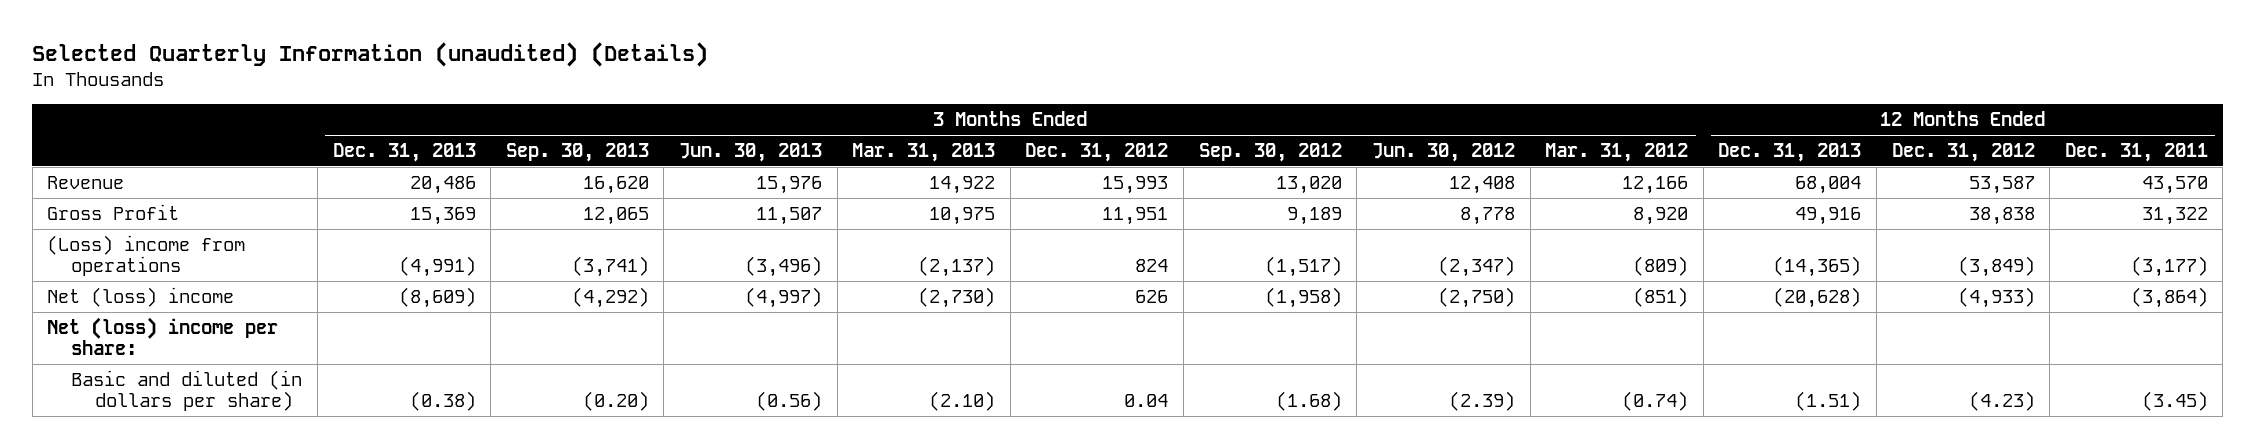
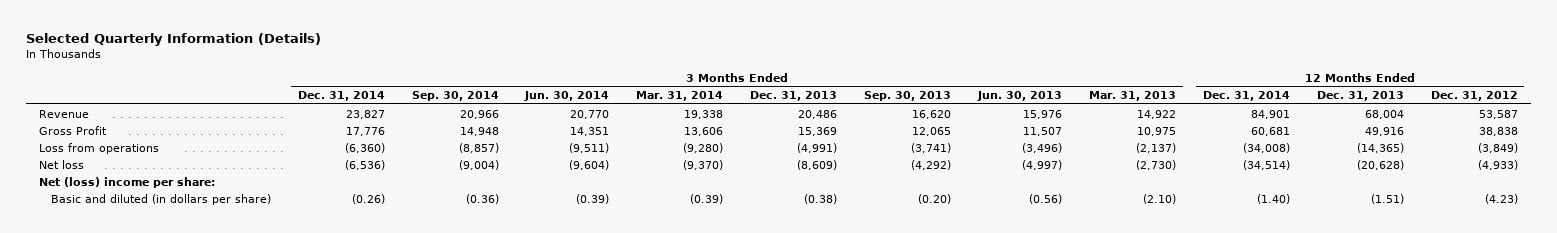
[32,41,709,67] Selected Quarterly Information (unaudited) (Details) -> [25,33,321,47] Selected Quarterly Information (Details)
[1025,142,1169,162] Dec. 31, 2012 -> none
[1198,142,1342,162] Sep. 30, 2012 -> none
[1371,142,1515,162] Jun. 30, 2012 -> none
[1545,142,1689,162] Mar. 31, 2012 -> none
[2064,142,2208,162] Dec. 31, 2011 -> none
none -> [297,91,385,102] Dec. 31, 2014
none -> [411,91,499,102] Sep. 30, 2014
none -> [524,91,610,102] Jun. 30, 2014
none -> [636,91,724,102] Mar. 31, 2014
none -> [1202,91,1290,102] Dec. 31, 2014
[47,234,246,277] (Loss) income from operations -> [39,142,160,154] Loss from operations
[47,286,235,307] Net (loss) income -> [39,159,85,169] Net loss

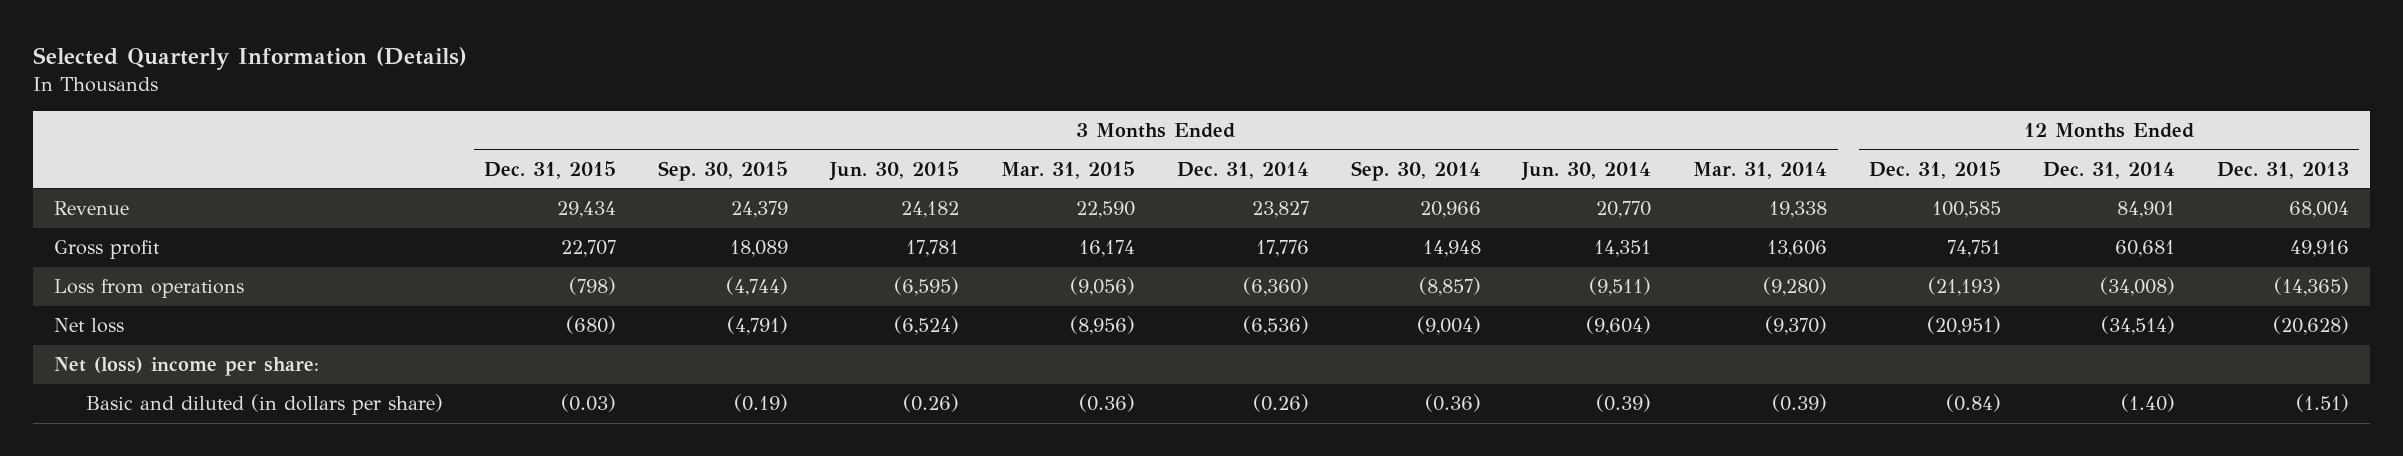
[750,91,838,102] Dec. 31, 2013 -> none
[864,91,952,102] Sep. 30, 2013 -> none
[976,91,1062,102] Jun. 30, 2013 -> none
[1088,91,1176,102] Mar. 31, 2013 -> none
[1430,91,1518,102] Dec. 31, 2012 -> none
none -> [484,160,617,179] Dec. 31, 2015
none -> [658,160,789,181] Sep. 30, 2015
none -> [829,160,960,181] Jun. 30, 2015
none -> [1000,160,1135,179] Mar. 31, 2015
none -> [1869,160,2002,179] Dec. 31, 2015
[39,125,108,135] Gross Profit -> [53,240,160,260] Gross profit

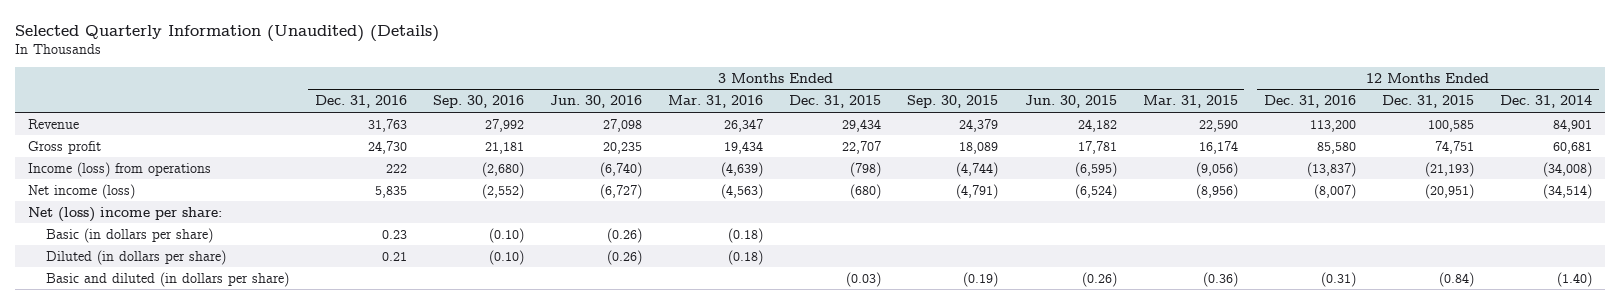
[32,46,467,70] Selected Quarterly Information (Details) -> [14,24,439,42] Selected Quarterly Information (Unaudited) (Details)
[1176,161,1309,179] Dec. 31, 2014 -> none
[1350,160,1481,181] Sep. 30, 2014 -> none
[1521,161,1652,181] Jun. 30, 2014 -> none
[1693,161,1828,179] Mar. 31, 2014 -> none
[2216,161,2349,179] Dec. 31, 2013 -> none
none -> [314,95,407,109] Dec. 31, 2016
none -> [433,95,525,109] Sep. 30, 2016
none -> [550,95,643,109] Jun. 30, 2016
none -> [668,95,764,109] Mar. 31, 2016
none -> [1263,95,1356,109] Dec. 31, 2016
[53,279,244,299] Loss from operations -> [27,161,211,177] Income (loss) from operations
[53,318,124,334] Net loss -> [27,183,135,199] Net income (loss)
none -> [45,227,213,243] Basic (in dollars per share)
none -> [45,249,226,265] Diluted (in dollars per share)

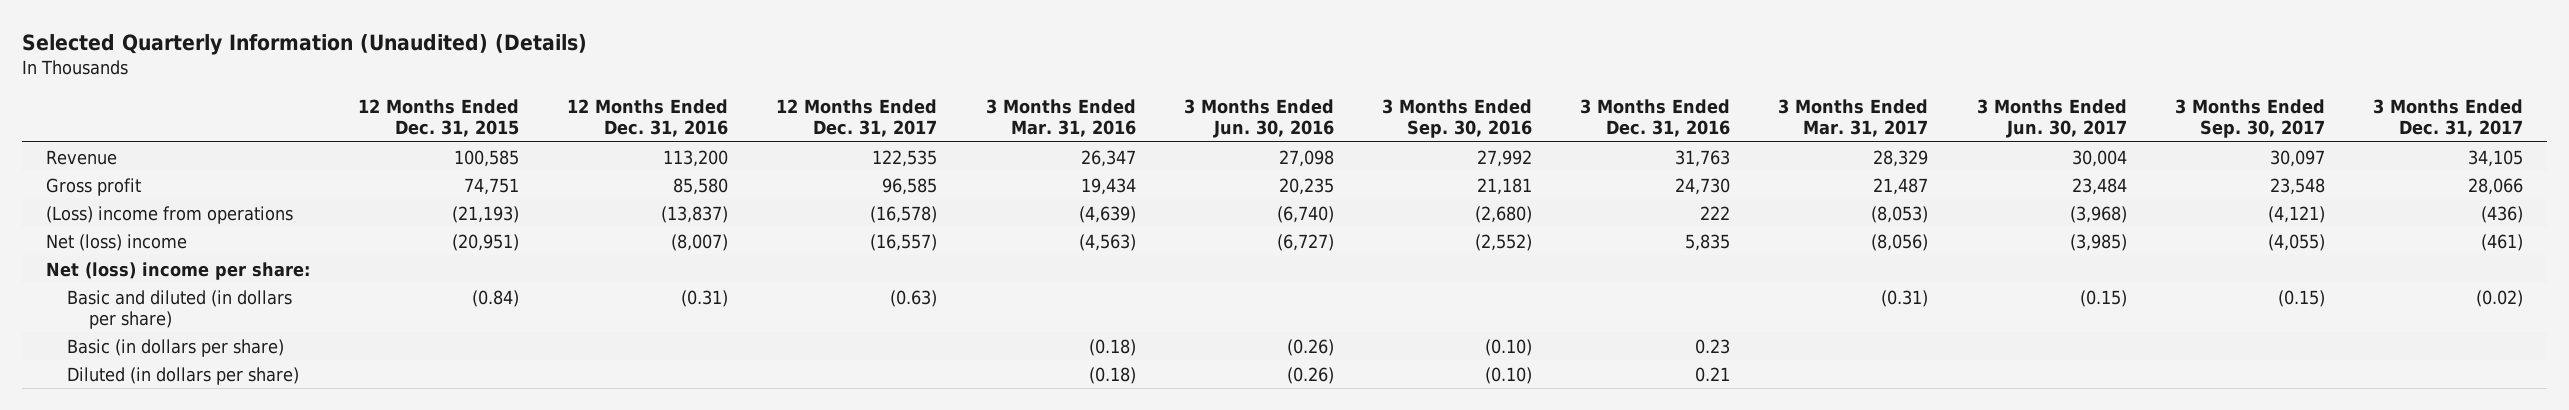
[789,95,882,109] Dec. 31, 2015 -> none
[907,95,999,109] Sep. 30, 2015 -> none
[1024,95,1117,109] Jun. 30, 2015 -> none
[1142,95,1238,109] Mar. 31, 2015 -> none
[1500,95,1593,109] Dec. 31, 2014 -> none
none -> [776,98,938,138] 12 Months Ended Dec. 31, 2017
none -> [1778,98,1929,138] 3 Months Ended Mar. 31, 2017
none -> [1976,98,2127,139] 3 Months Ended Jun. 30, 2017
none -> [2174,98,2325,139] 3 Months Ended Sep. 30, 2017
none -> [2373,98,2524,138] 3 Months Ended Dec. 31, 2017
[27,161,211,177] Income (loss) from operations -> [45,205,293,224] (Loss) income from operations
[27,183,135,199] Net income (loss) -> [45,233,187,251] Net (loss) income
[45,271,289,287] Basic and diluted (in dollars per share) -> [67,289,293,330] Basic and diluted (in dollars per share)

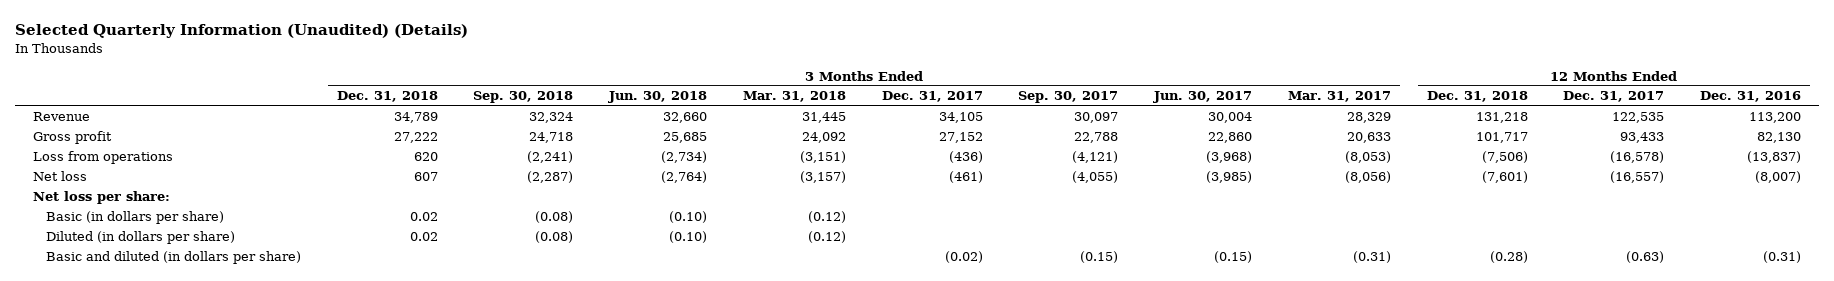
[357,98,519,138] 12 Months Ended Dec. 31, 2015 -> none
[985,98,1136,138] 3 Months Ended Mar. 31, 2016 -> none
[1183,98,1334,139] 3 Months Ended Jun. 30, 2016 -> none
[1381,98,1532,139] 3 Months Ended Sep. 30, 2016 -> none
[1580,98,1731,138] 3 Months Ended Dec. 31, 2016 -> none
none -> [336,91,438,103] Dec. 31, 2018
none -> [473,91,574,104] Sep. 30, 2018
none -> [608,91,708,104] Jun. 30, 2018
none -> [742,91,846,103] Mar. 31, 2018
none -> [1426,91,1528,103] Dec. 31, 2018
[673,177,729,195] 85,580 -> [1756,131,1801,143] 82,130
[882,177,938,195] 96,585 -> [1620,131,1665,143] 93,433
[1873,177,1929,195] 21,487 -> [1346,131,1391,143] 20,633
[2071,177,2127,195] 23,484 -> [1208,131,1253,143] 22,860
[2269,177,2325,195] 23,548 -> [1074,131,1119,143] 22,788
[2468,177,2524,195] 28,066 -> [938,131,983,143] 27,152
[45,205,293,224] (Loss) income from operations -> [32,150,173,164] Loss from operations
[45,233,187,251] Net (loss) income -> [32,170,87,181] Net loss
[45,261,310,280] Net (loss) income per share: -> [32,190,170,204] Net loss per share:
[67,289,293,330] Basic and diluted (in dollars per share) -> [45,250,301,264] Basic and diluted (in dollars per share)

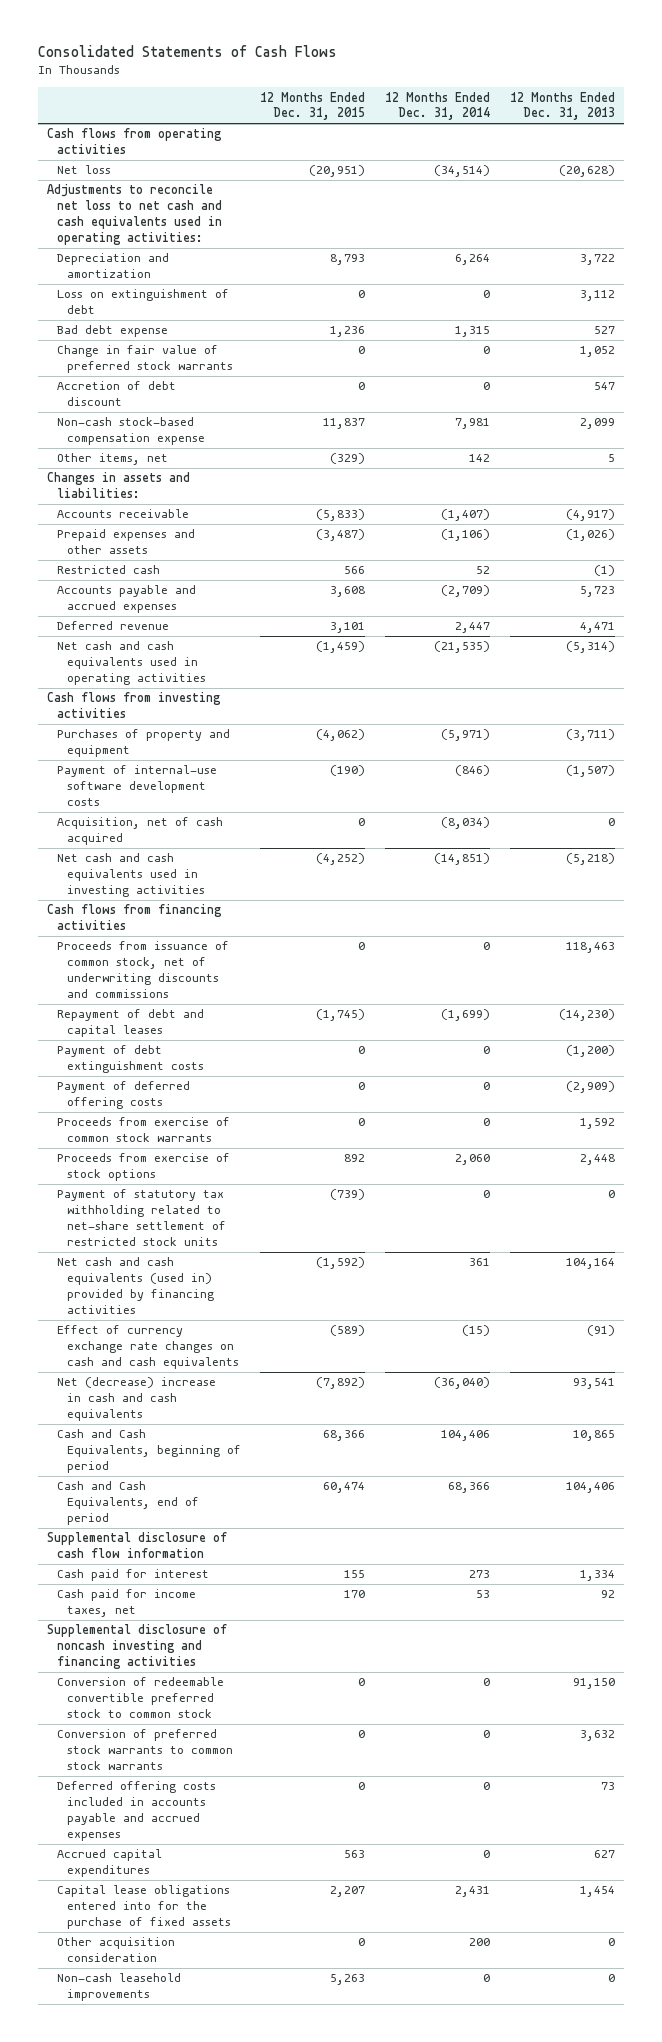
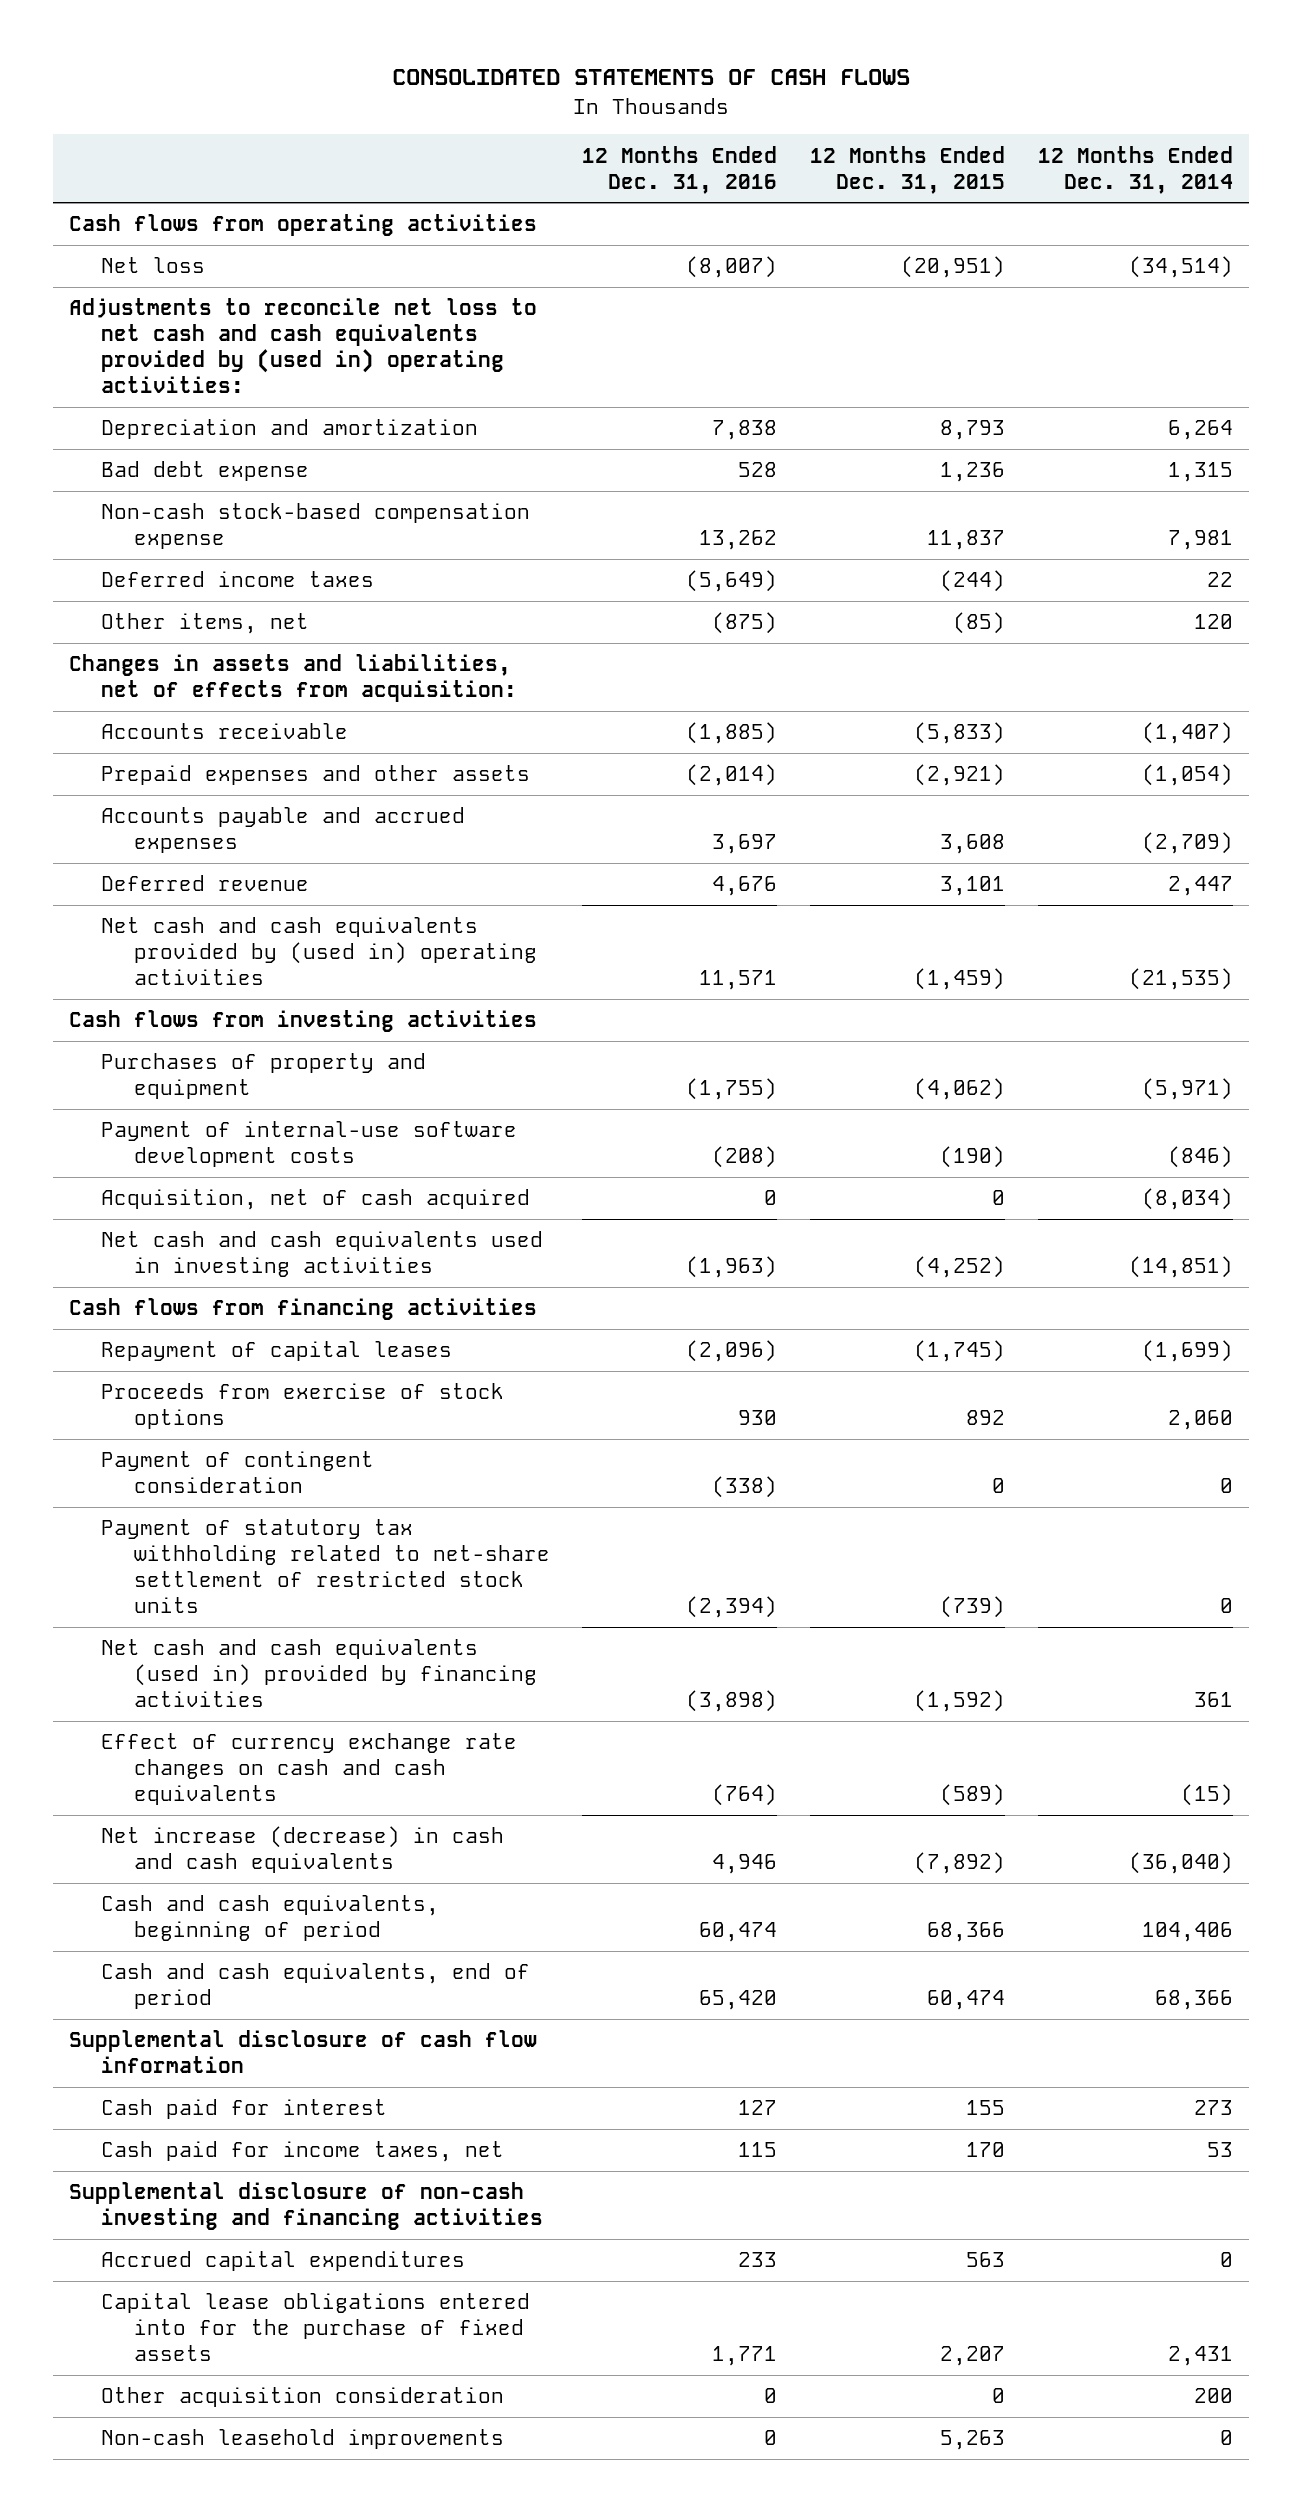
[37,45,337,58] Consolidated Statements of Cash Flows -> [392,69,911,86] CONSOLIDATED STATEMENTS OF CASH FLOWS
[509,91,615,121] 12 Months Ended Dec. 31, 2013 -> none
none -> [582,145,778,194] 12 Months Ended Dec. 31, 2016
[47,184,223,245] Adjustments to reconcile net loss to net cash and cash equivalents used in operating activities: -> [69,298,538,394] Adjustments to reconcile net loss to net cash and cash equivalents provided by (used in) operating activities:
[57,289,230,315] Loss on extinguishment of debt -> none
[57,345,233,374] Change in fair value of preferred stock warrants -> none
[57,381,177,407] Accretion of debt discount -> none
none -> [101,571,375,588] Deferred income taxes
[330,453,366,465] (329) -> [953,612,1006,635] (85)
[468,454,490,463] 142 -> [1193,614,1233,630] 120
[47,472,191,499] Changes in assets and liabilities: -> [69,654,518,703] Changes in assets and liabilities, net of effects from acquisition:
[57,565,161,575] Restricted cash -> none
[316,529,366,542] (3,487) -> [914,764,1006,787] (2,921)
[440,529,490,542] (1,106) -> [1141,764,1233,787] (1,054)
[57,641,206,686] Net cash and cash equivalents used in operating activities -> [101,917,537,986] Net cash and cash equivalents provided by (used in) operating activities
[57,941,230,998] Proceeds from issuance of common stock, net of underwriting discounts and commissions -> none
[57,1045,204,1074] Payment of debt extinguishment costs -> none
[57,1081,191,1110] Payment of deferred offering costs -> none
[57,1117,231,1143] Proceeds from exercise of common stock warrants -> none
[57,1009,205,1038] Repayment of debt and capital leases -> [101,1341,453,1362] Repayment of capital leases
none -> [101,1451,375,1494] Payment of contingent consideration
[57,1377,217,1422] Net (decrease) increase in cash and cash equivalents -> [101,1826,505,1874] Net increase (decrease) in cash and cash equivalents
[57,1429,241,1474] Cash and Cash Equivalents, beginning of period -> [101,1895,440,1942] Cash and cash equivalents, beginning of period
[57,1481,199,1526] Cash and Cash Equivalents, end of period -> [101,1963,531,2010] Cash and cash equivalents, end of period
[57,1677,225,1719] Conversion of redeemable convertible preferred stock to common stock -> none
[57,1729,233,1771] Conversion of preferred stock warrants to common stock warrants -> none
[57,1781,217,1841] Deferred offering costs included in accounts payable and accrued expenses -> none
[47,1624,228,1670] Supplemental disclosure of noncash investing and financing activities -> [69,2182,544,2231] Supplemental disclosure of non-cash investing and financing activities

